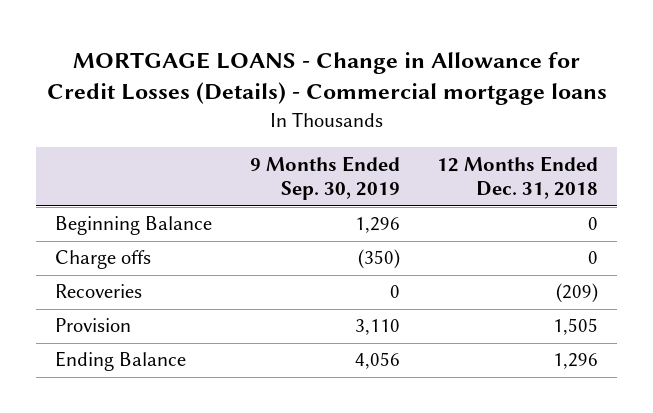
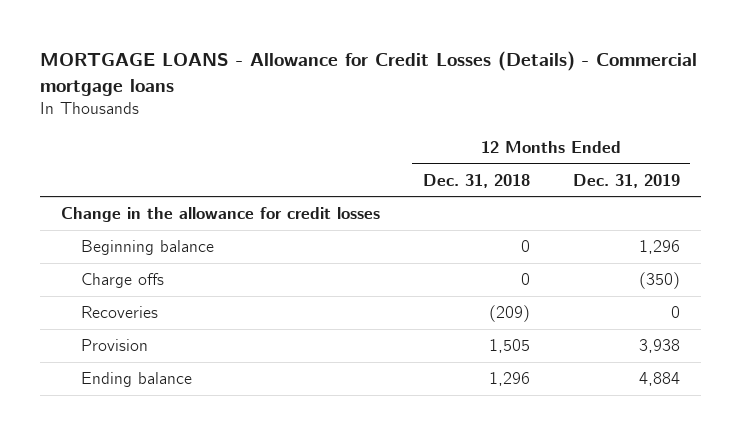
[46,51,607,106] MORTGAGE LOANS - Change in Allowance for Credit Losses (Details) - Commercial mortgage loans -> [40,51,698,96] MORTGAGE LOANS - Allowance for Credit Losses (Details) - Commercial mortgage loans
[249,155,400,201] 9 Months Ended Sep. 30, 2019 -> none
none -> [572,173,680,188] Dec. 31, 2019
none -> [61,207,381,223] Change in the allowance for credit losses
[55,216,213,236] Beginning Balance -> [80,240,214,256] Beginning balance
[55,351,187,372] Ending Balance -> [80,372,192,388] Ending balance

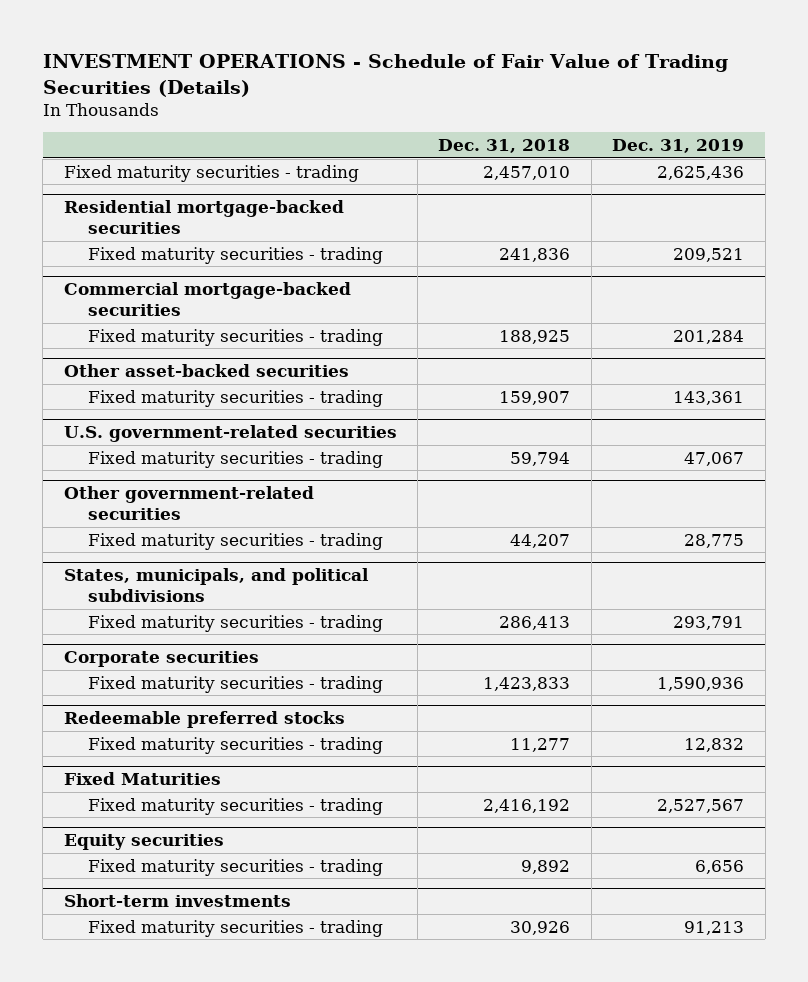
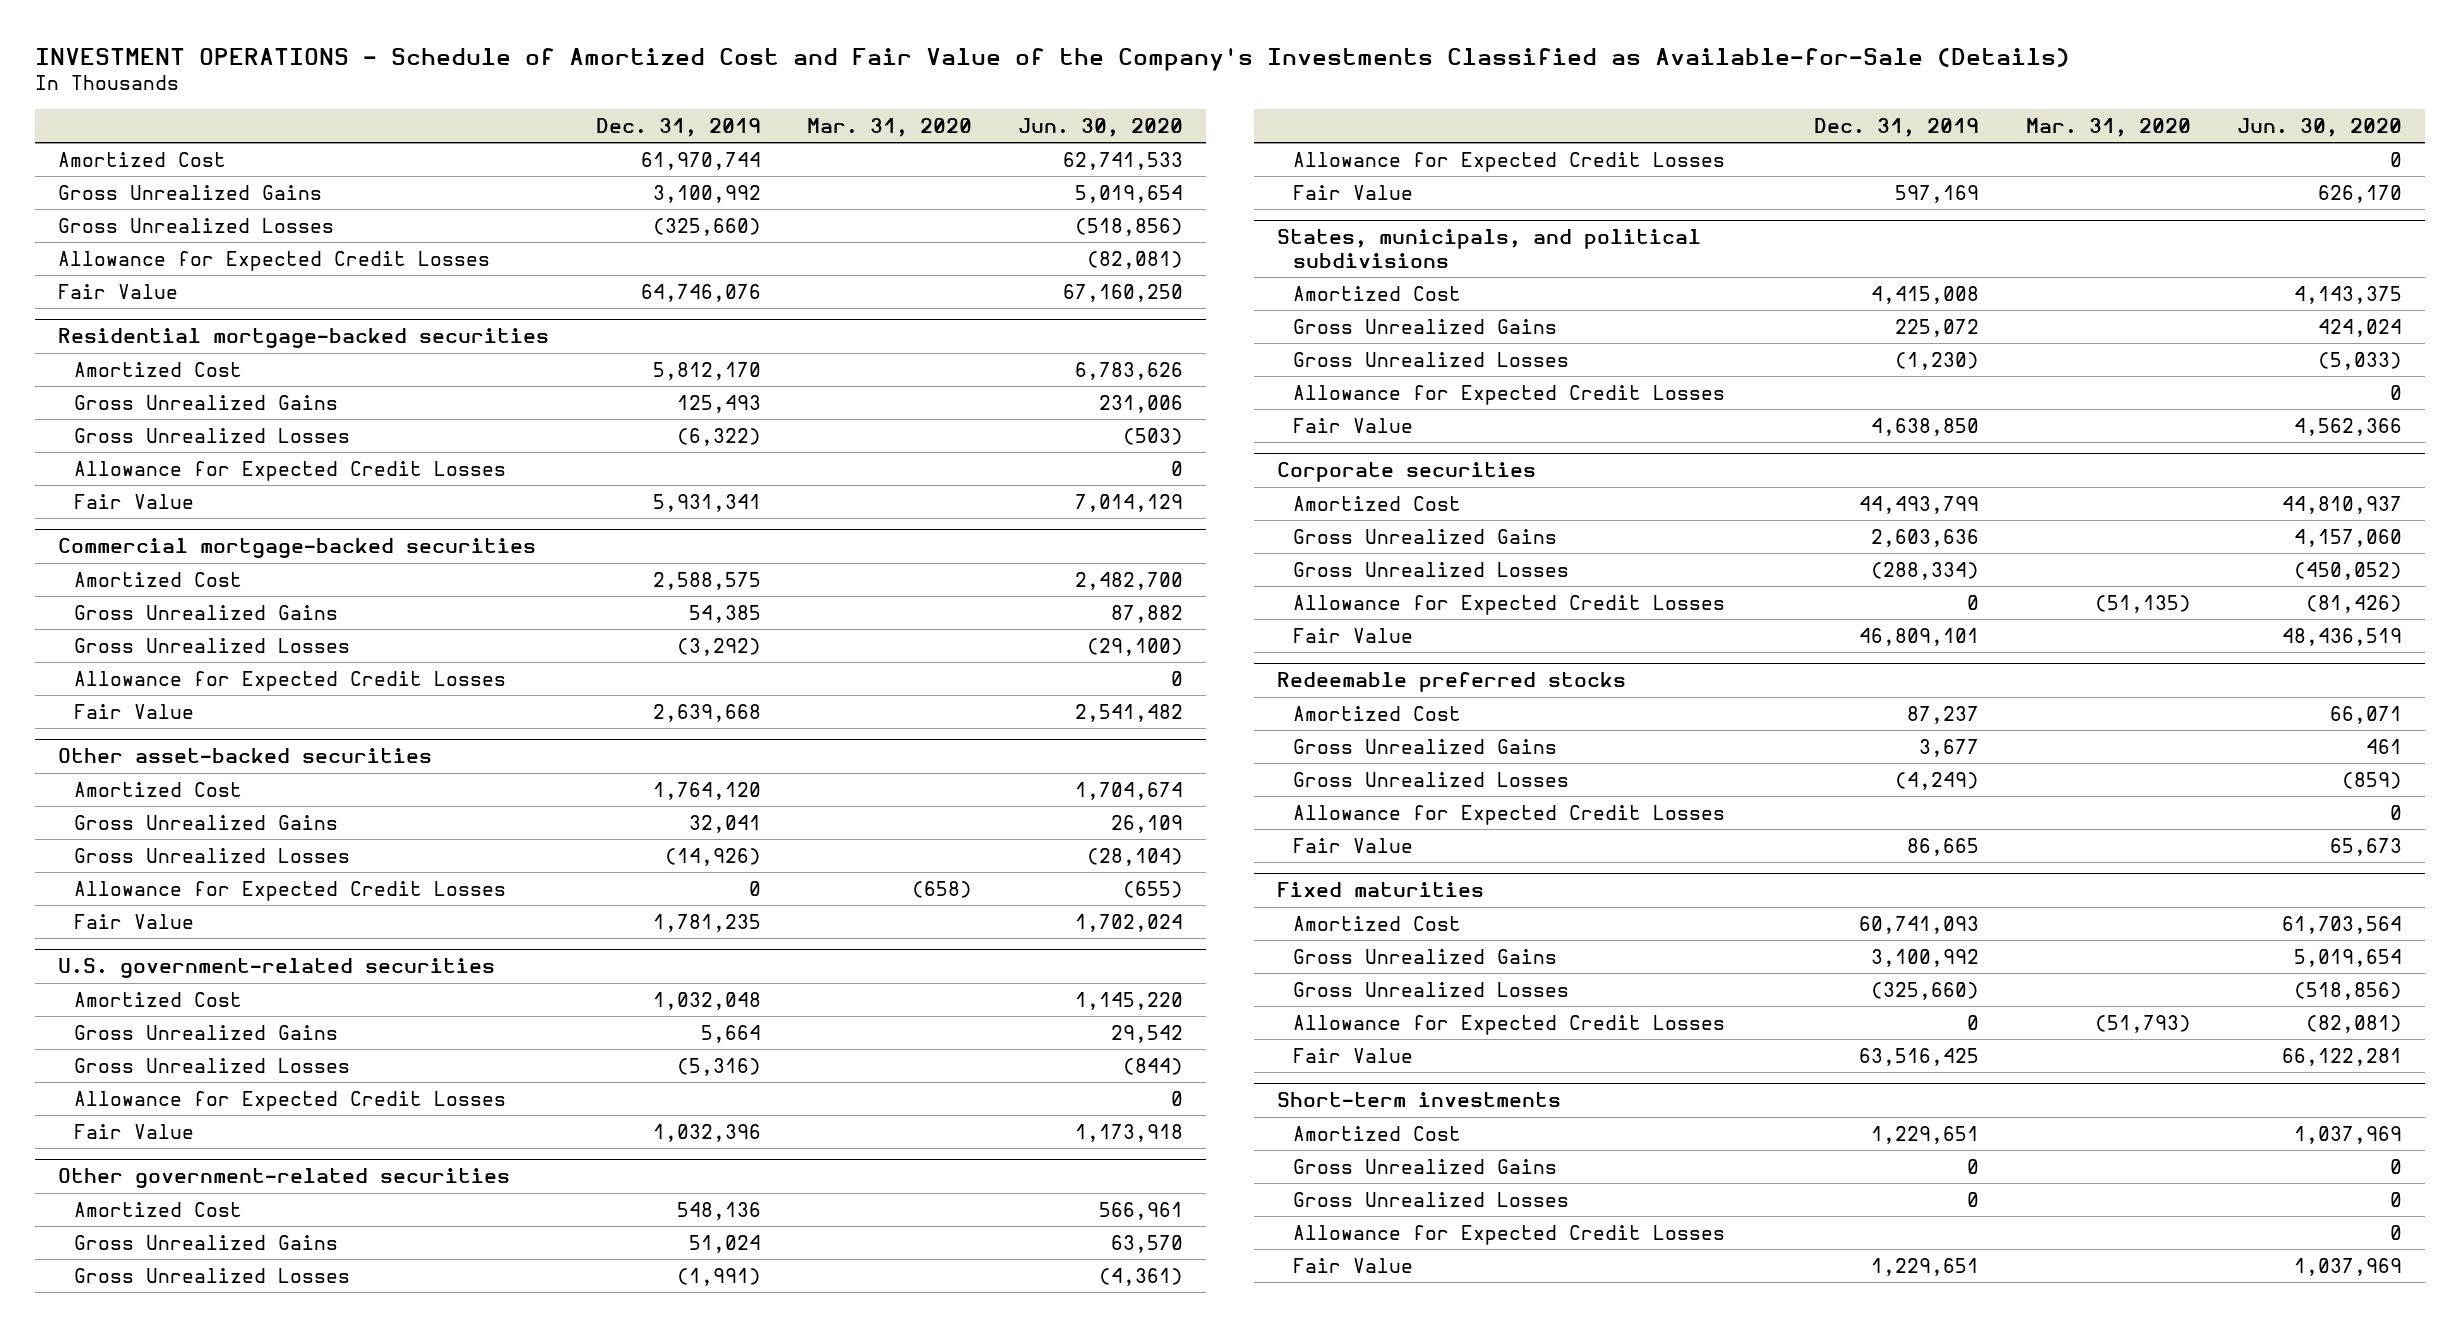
[42,54,728,97] INVESTMENT OPERATIONS - Schedule of Fair Value of Trading Securities (Details) -> [35,47,2071,71] INVESTMENT OPERATIONS - Schedule of Amortized Cost and Fair Value of the Company's Investments Classified as Available-for-Sale (Details)
[438,139,571,154] Dec. 31, 2018 -> none
none -> [806,117,972,137] Mar. 31, 2020
none -> [1018,117,1184,137] Jun. 30, 2020
[63,164,359,182] Fixed maturity securities - trading -> none
none -> [58,151,227,167] Amortized Cost
none -> [58,184,323,200] Gross Unrealized Gains
none -> [58,217,335,233] Gross Unrealized Losses
none -> [58,250,491,271] Allowance for Expected Credit Losses
none -> [58,283,179,299] Fair Value
[87,246,383,264] Fixed maturity securities - trading -> none
none -> [73,361,242,377] Amortized Cost
none -> [73,394,338,410] Gross Unrealized Gains
none -> [73,427,350,443] Gross Unrealized Losses
none -> [73,460,506,481] Allowance for Expected Credit Losses
none -> [73,493,194,509] Fair Value
[87,328,383,346] Fixed maturity securities - trading -> none
none -> [73,571,242,587] Amortized Cost
none -> [73,604,338,620] Gross Unrealized Gains
none -> [73,637,350,653] Gross Unrealized Losses
none -> [73,670,506,691] Allowance for Expected Credit Losses
none -> [73,703,194,719] Fair Value
[87,389,383,407] Fixed maturity securities - trading -> none
none -> [73,781,242,797] Amortized Cost
none -> [73,814,338,830] Gross Unrealized Gains
none -> [73,847,350,863] Gross Unrealized Losses
none -> [73,880,506,901] Allowance for Expected Credit Losses
none -> [73,913,194,929] Fair Value
[87,450,383,468] Fixed maturity securities - trading -> none
none -> [73,991,242,1007] Amortized Cost
none -> [73,1024,338,1040] Gross Unrealized Gains
none -> [73,1057,350,1073] Gross Unrealized Losses
none -> [73,1090,506,1111] Allowance for Expected Credit Losses
none -> [73,1123,194,1139] Fair Value
[87,532,383,550] Fixed maturity securities - trading -> none
none -> [73,1201,242,1217] Amortized Cost
none -> [73,1234,338,1250] Gross Unrealized Gains
none -> [73,1267,350,1283] Gross Unrealized Losses
none -> [1292,151,1725,172] Allowance for Expected Credit Losses
none -> [1292,184,1413,200] Fair Value
[87,614,383,632] Fixed maturity securities - trading -> none
none -> [1292,285,1461,301] Amortized Cost
none -> [1292,318,1557,334] Gross Unrealized Gains
none -> [1292,351,1569,367] Gross Unrealized Losses
none -> [1292,384,1725,405] Allowance for Expected Credit Losses
none -> [1292,417,1413,433] Fair Value
[87,675,383,693] Fixed maturity securities - trading -> none
none -> [1292,495,1461,511] Amortized Cost
none -> [1292,528,1557,544] Gross Unrealized Gains
none -> [1292,561,1569,577] Gross Unrealized Losses
none -> [1292,594,1725,615] Allowance for Expected Credit Losses
none -> [1292,627,1413,643] Fair Value
[87,736,383,754] Fixed maturity securities - trading -> none
[87,797,383,815] Fixed maturity securities - trading -> none
[63,834,224,851] Equity securities -> none
[87,858,383,876] Fixed maturity securities - trading -> none
none -> [1292,705,1461,721] Amortized Cost
none -> [1292,738,1557,754] Gross Unrealized Gains
none -> [1292,771,1569,787] Gross Unrealized Losses
none -> [1292,804,1725,825] Allowance for Expected Credit Losses
none -> [1292,837,1413,853] Fair Value
[63,772,221,786] Fixed Maturities -> [1277,882,1485,898] Fixed maturities
none -> [1292,915,1461,931] Amortized Cost
none -> [1292,948,1557,964] Gross Unrealized Gains
none -> [1292,981,1569,997] Gross Unrealized Losses
none -> [1292,1014,1725,1035] Allowance for Expected Credit Losses
none -> [1292,1047,1413,1063] Fair Value
[87,919,383,937] Fixed maturity securities - trading -> none
none -> [1292,1125,1461,1141] Amortized Cost
none -> [1292,1158,1557,1174] Gross Unrealized Gains
none -> [1292,1191,1569,1207] Gross Unrealized Losses
none -> [1292,1224,1725,1245] Allowance for Expected Credit Losses
none -> [1292,1257,1413,1273] Fair Value

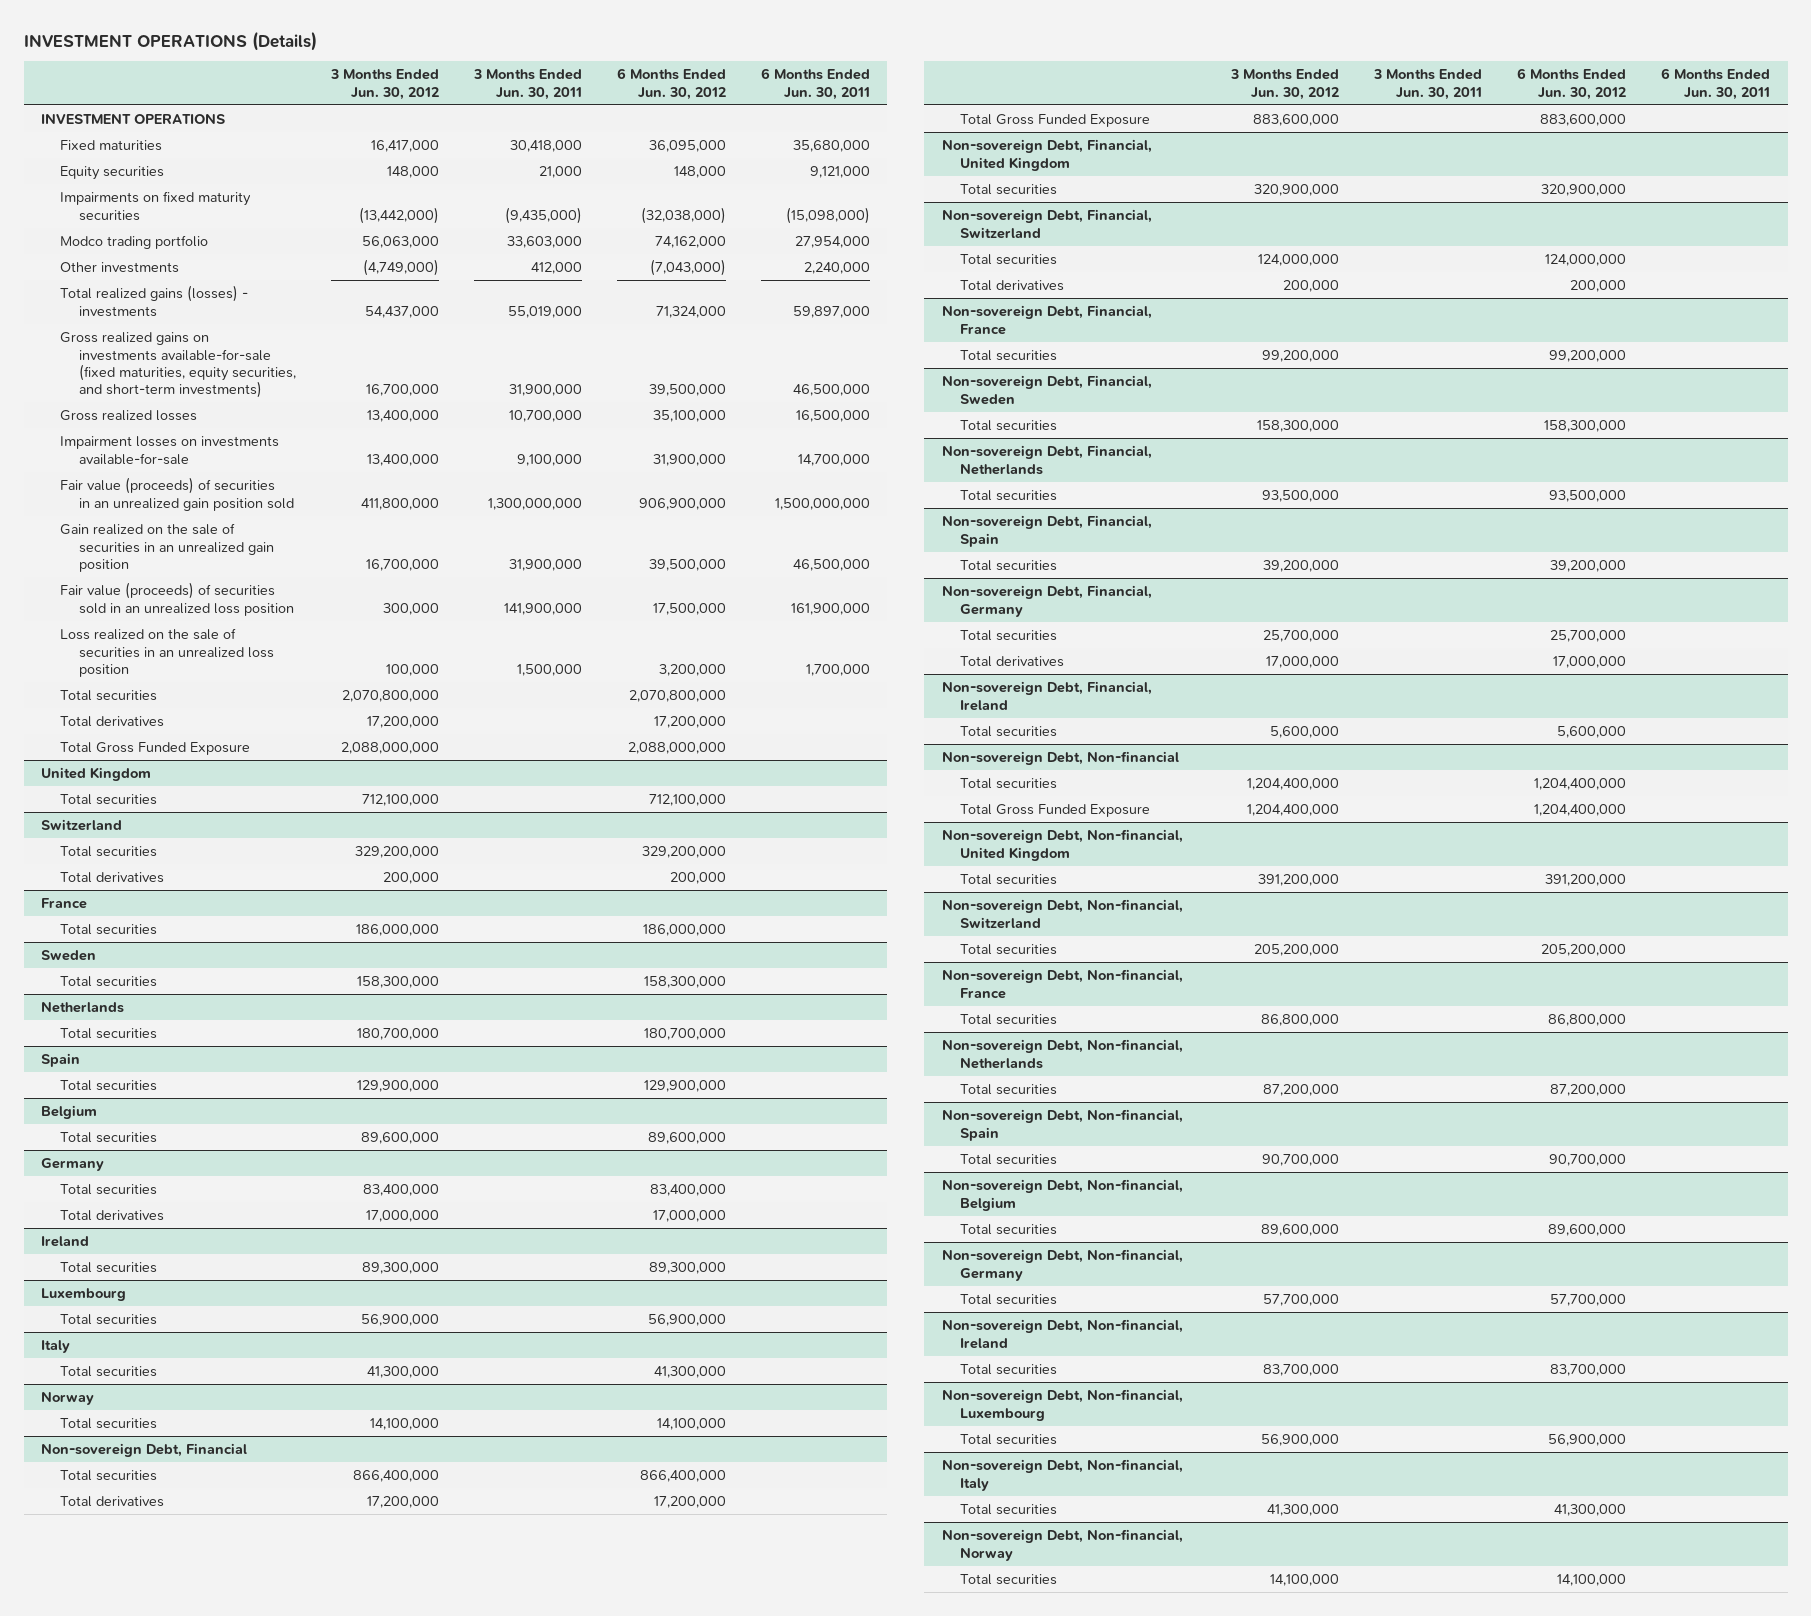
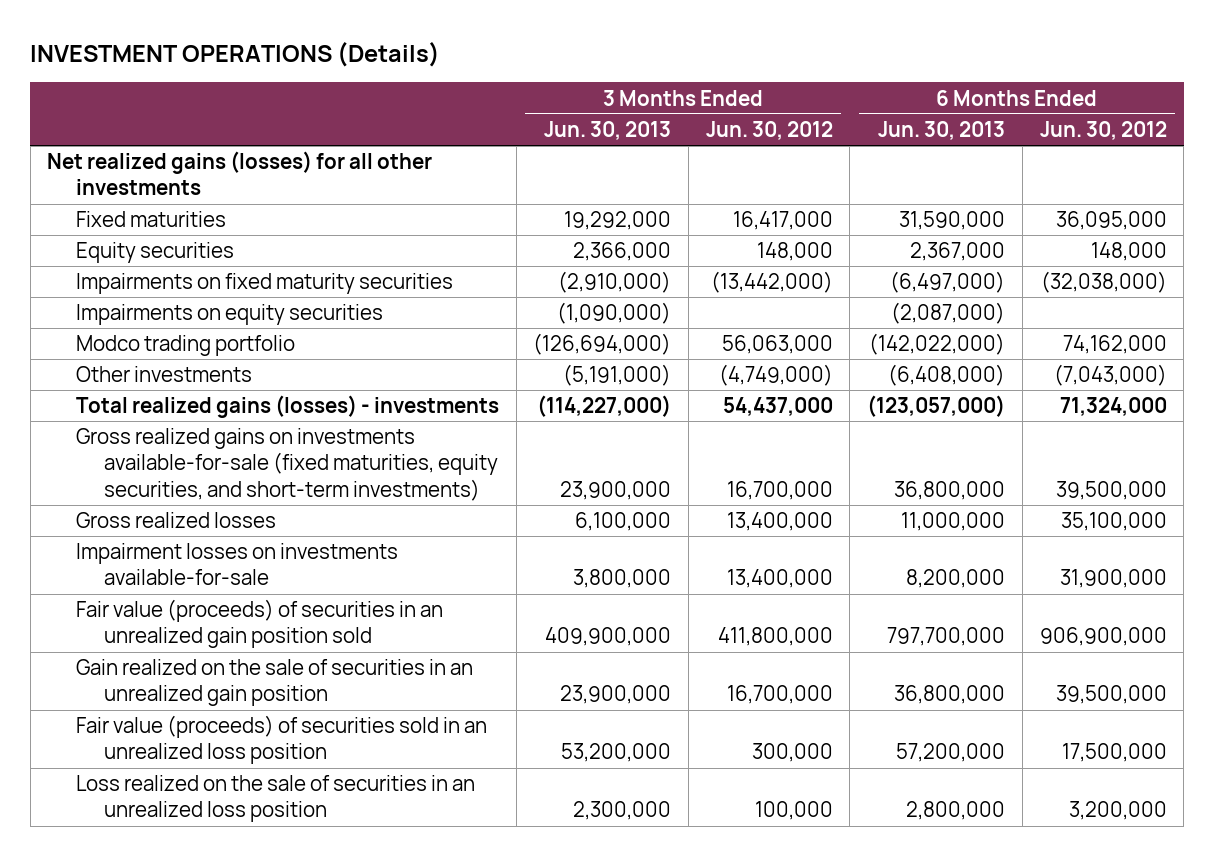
[472,69,582,100] 3 Months Ended Jun. 30, 2011 -> none
[760,68,870,100] 6 Months Ended Jun. 30, 2011 -> none
none -> [544,121,672,141] Jun. 30, 2013
none -> [878,121,1006,141] Jun. 30, 2013
[41,114,226,125] INVESTMENT OPERATIONS -> none
none -> [47,151,433,196] Net realized gains (losses) for all other investments
none -> [75,304,383,326] Impairments on equity securities
[60,690,158,702] Total securities -> none
[60,716,165,728] Total derivatives -> none
[60,742,251,756] Total Gross Funded Exposure -> none
[41,767,152,782] United Kingdom -> none
[60,794,158,806] Total securities -> none
[41,819,123,832] Switzerland -> none
[60,846,158,858] Total securities -> none
[60,872,165,884] Total derivatives -> none
[41,898,88,910] France -> none
[60,924,158,936] Total securities -> none
[41,950,97,962] Sweden -> none
[60,976,158,988] Total securities -> none
[41,1002,125,1014] Netherlands -> none
[60,1028,158,1040] Total securities -> none
[41,1053,81,1068] Spain -> none
[60,1080,158,1092] Total securities -> none
[41,1105,98,1120] Belgium -> none
[60,1132,158,1144] Total securities -> none
[41,1158,105,1172] Germany -> none
[60,1184,158,1196] Total securities -> none
[60,1210,165,1222] Total derivatives -> none
[41,1236,90,1248] Ireland -> none
[60,1262,158,1274] Total securities -> none
[41,1288,127,1302] Luxembourg -> none
[60,1314,158,1326] Total securities -> none
[41,1340,71,1354] Italy -> none
[60,1366,158,1378] Total securities -> none
[41,1392,95,1406] Norway -> none
[60,1418,158,1430] Total securities -> none
[41,1443,248,1458] Non-sovereign Debt, Financial -> none
[60,1470,158,1482] Total securities -> none
[60,1496,165,1508] Total derivatives -> none
[960,114,1151,128] Total Gross Funded Exposure -> none
[941,139,1152,171] Non-sovereign Debt, Financial, United Kingdom -> none
[960,184,1058,196] Total securities -> none
[941,209,1152,239] Non-sovereign Debt, Financial, Switzerland -> none
[960,254,1058,266] Total securities -> none
[960,280,1065,292] Total derivatives -> none
[941,305,1152,335] Non-sovereign Debt, Financial, France -> none
[960,350,1058,362] Total securities -> none
[941,375,1152,405] Non-sovereign Debt, Financial, Sweden -> none
[960,420,1058,432] Total securities -> none
[941,445,1152,475] Non-sovereign Debt, Financial, Netherlands -> none
[960,490,1058,502] Total securities -> none
[941,515,1152,547] Non-sovereign Debt, Financial, Spain -> none
[960,560,1058,572] Total securities -> none
[941,585,1152,617] Non-sovereign Debt, Financial, Germany -> none
[960,630,1058,642] Total securities -> none
[960,656,1065,668] Total derivatives -> none
[941,681,1152,711] Non-sovereign Debt, Financial, Ireland -> none
[960,726,1058,738] Total securities -> none
[941,751,1179,766] Non-sovereign Debt, Non-financial -> none
[960,778,1058,790] Total securities -> none
[960,804,1151,818] Total Gross Funded Exposure -> none
[941,829,1183,861] Non-sovereign Debt, Non-financial, United Kingdom -> none
[960,874,1058,886] Total securities -> none
[941,899,1183,929] Non-sovereign Debt, Non-financial, Switzerland -> none
[960,944,1058,956] Total securities -> none
[941,969,1183,999] Non-sovereign Debt, Non-financial, France -> none
[960,1014,1058,1026] Total securities -> none
[941,1039,1183,1069] Non-sovereign Debt, Non-financial, Netherlands -> none
[960,1084,1058,1096] Total securities -> none
[941,1109,1183,1141] Non-sovereign Debt, Non-financial, Spain -> none
[960,1154,1058,1166] Total securities -> none
[941,1179,1183,1211] Non-sovereign Debt, Non-financial, Belgium -> none
[960,1224,1058,1236] Total securities -> none
[941,1249,1183,1281] Non-sovereign Debt, Non-financial, Germany -> none
[960,1294,1058,1306] Total securities -> none
[941,1319,1183,1349] Non-sovereign Debt, Non-financial, Ireland -> none
[960,1364,1058,1376] Total securities -> none
[941,1389,1183,1421] Non-sovereign Debt, Non-financial, Luxembourg -> none
[960,1434,1058,1446] Total securities -> none
[941,1459,1183,1491] Non-sovereign Debt, Non-financial, Italy -> none
[960,1504,1058,1516] Total securities -> none
[941,1529,1183,1561] Non-sovereign Debt, Non-financial, Norway -> none
[960,1574,1058,1586] Total securities -> none

